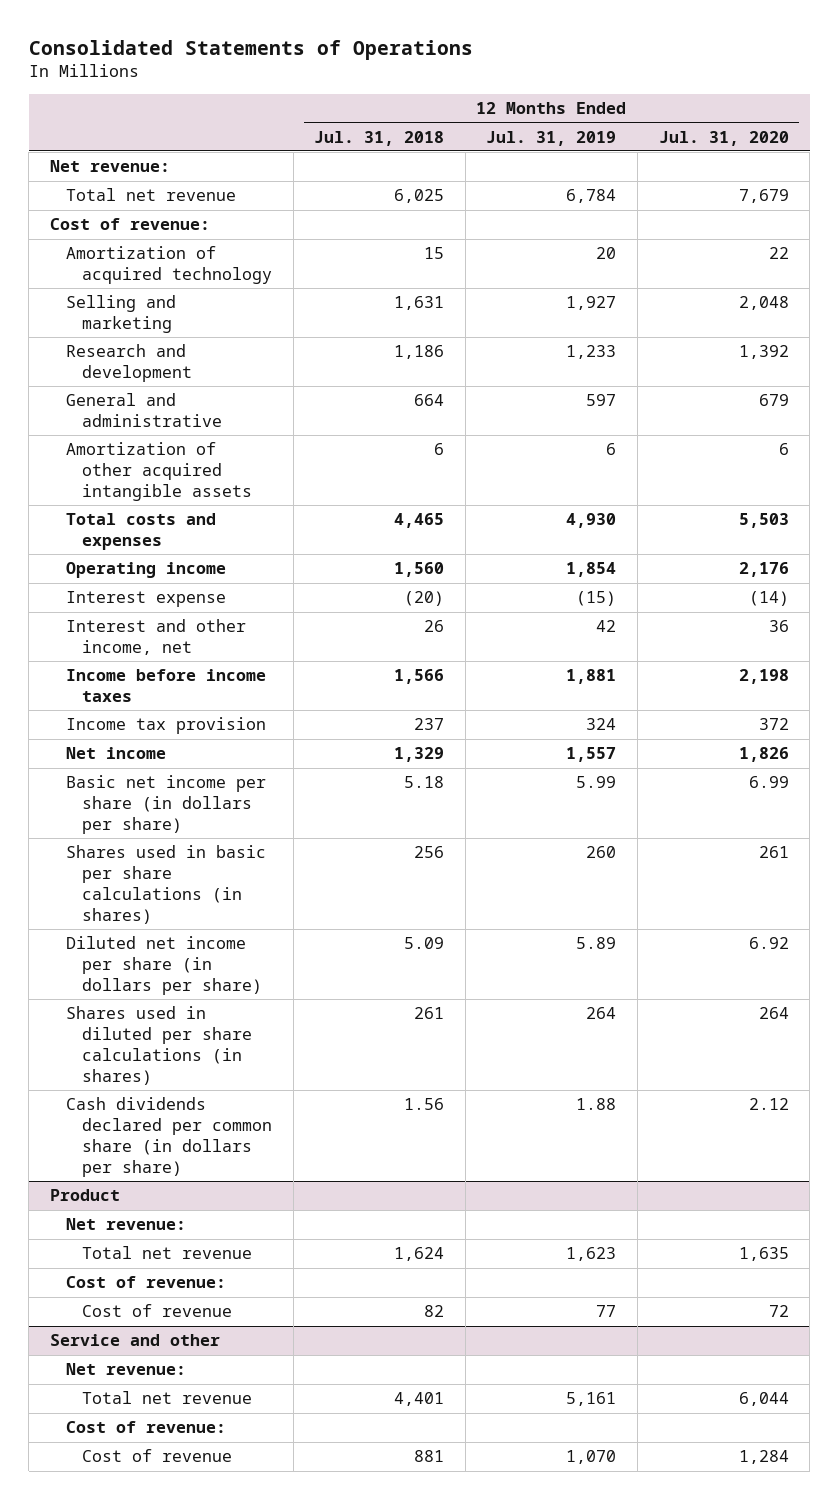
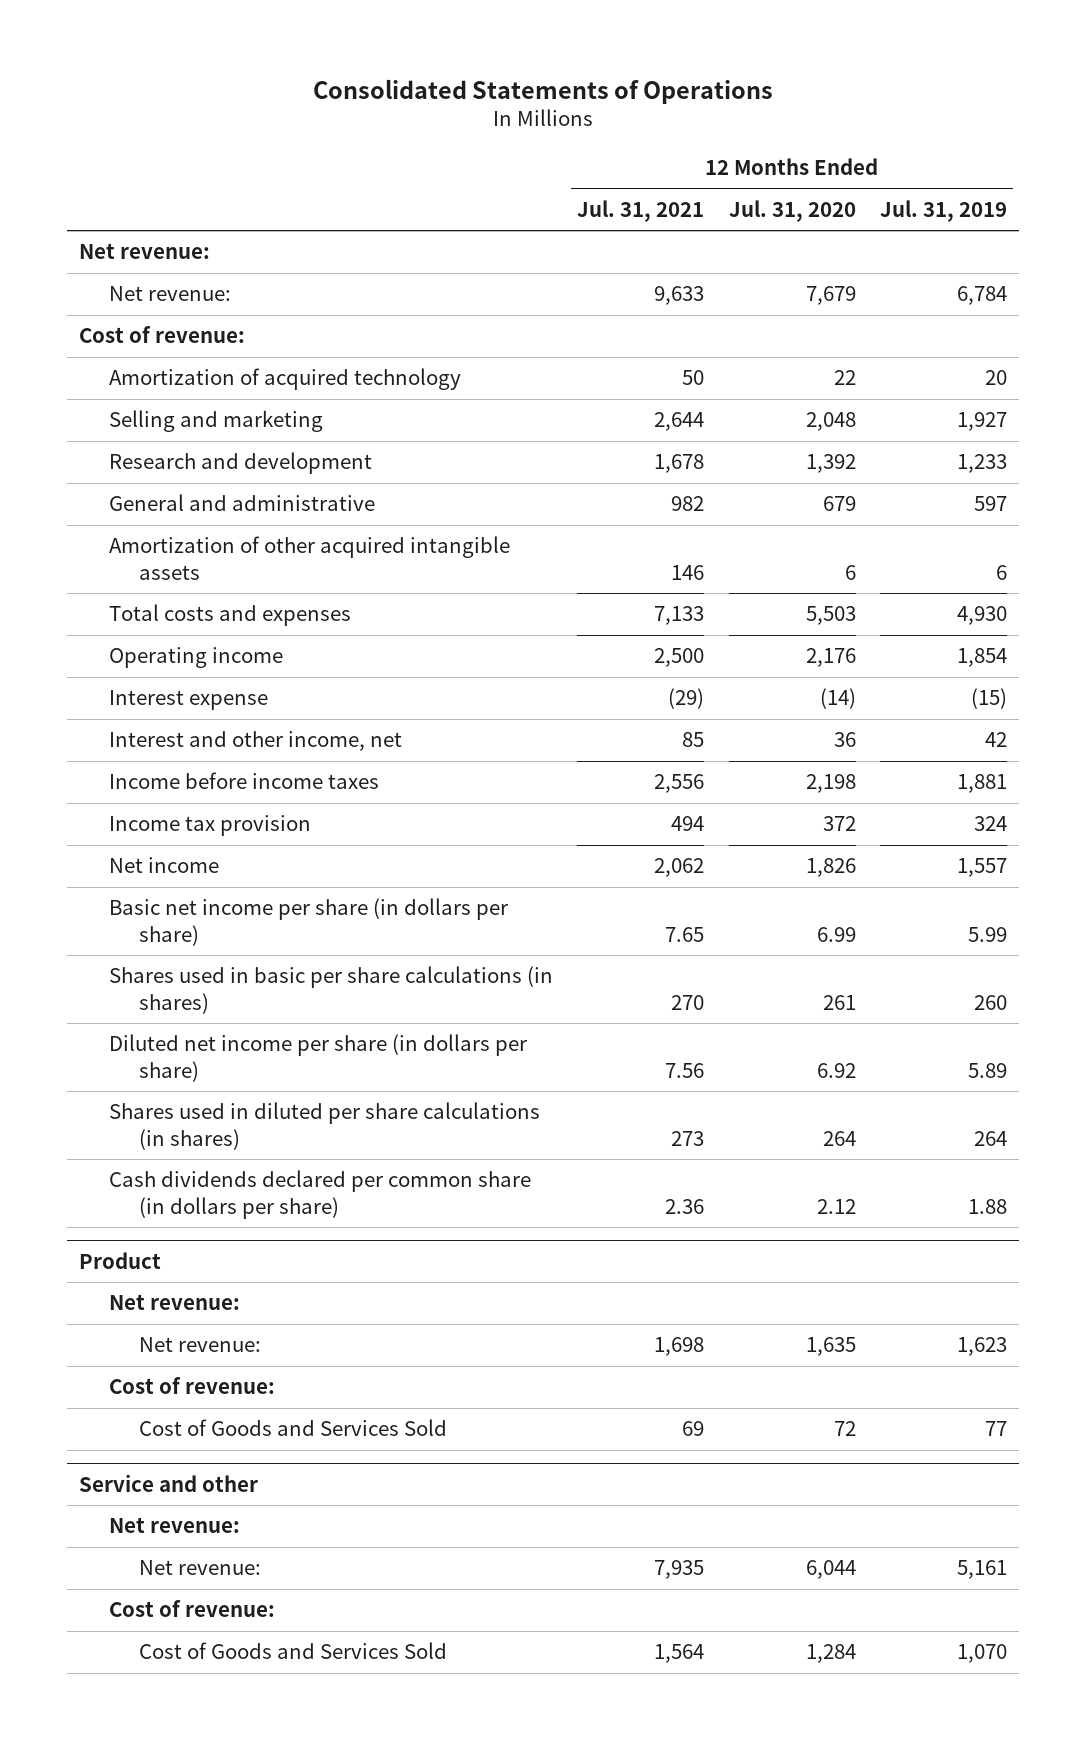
[314,130,445,146] Jul. 31, 2018 -> none
none -> [577,199,705,222] Jul. 31, 2021
[65,188,236,202] Total net revenue -> [109,286,232,302] Net revenue:
[82,1246,253,1260] Total net revenue -> [139,1337,262,1353] Net revenue:
[82,1304,233,1318] Cost of revenue -> [139,1419,448,1437] Cost of Goods and Services Sold
[82,1391,253,1405] Total net revenue -> [139,1560,262,1576] Net revenue:
[82,1449,233,1463] Cost of revenue -> [139,1642,448,1660] Cost of Goods and Services Sold

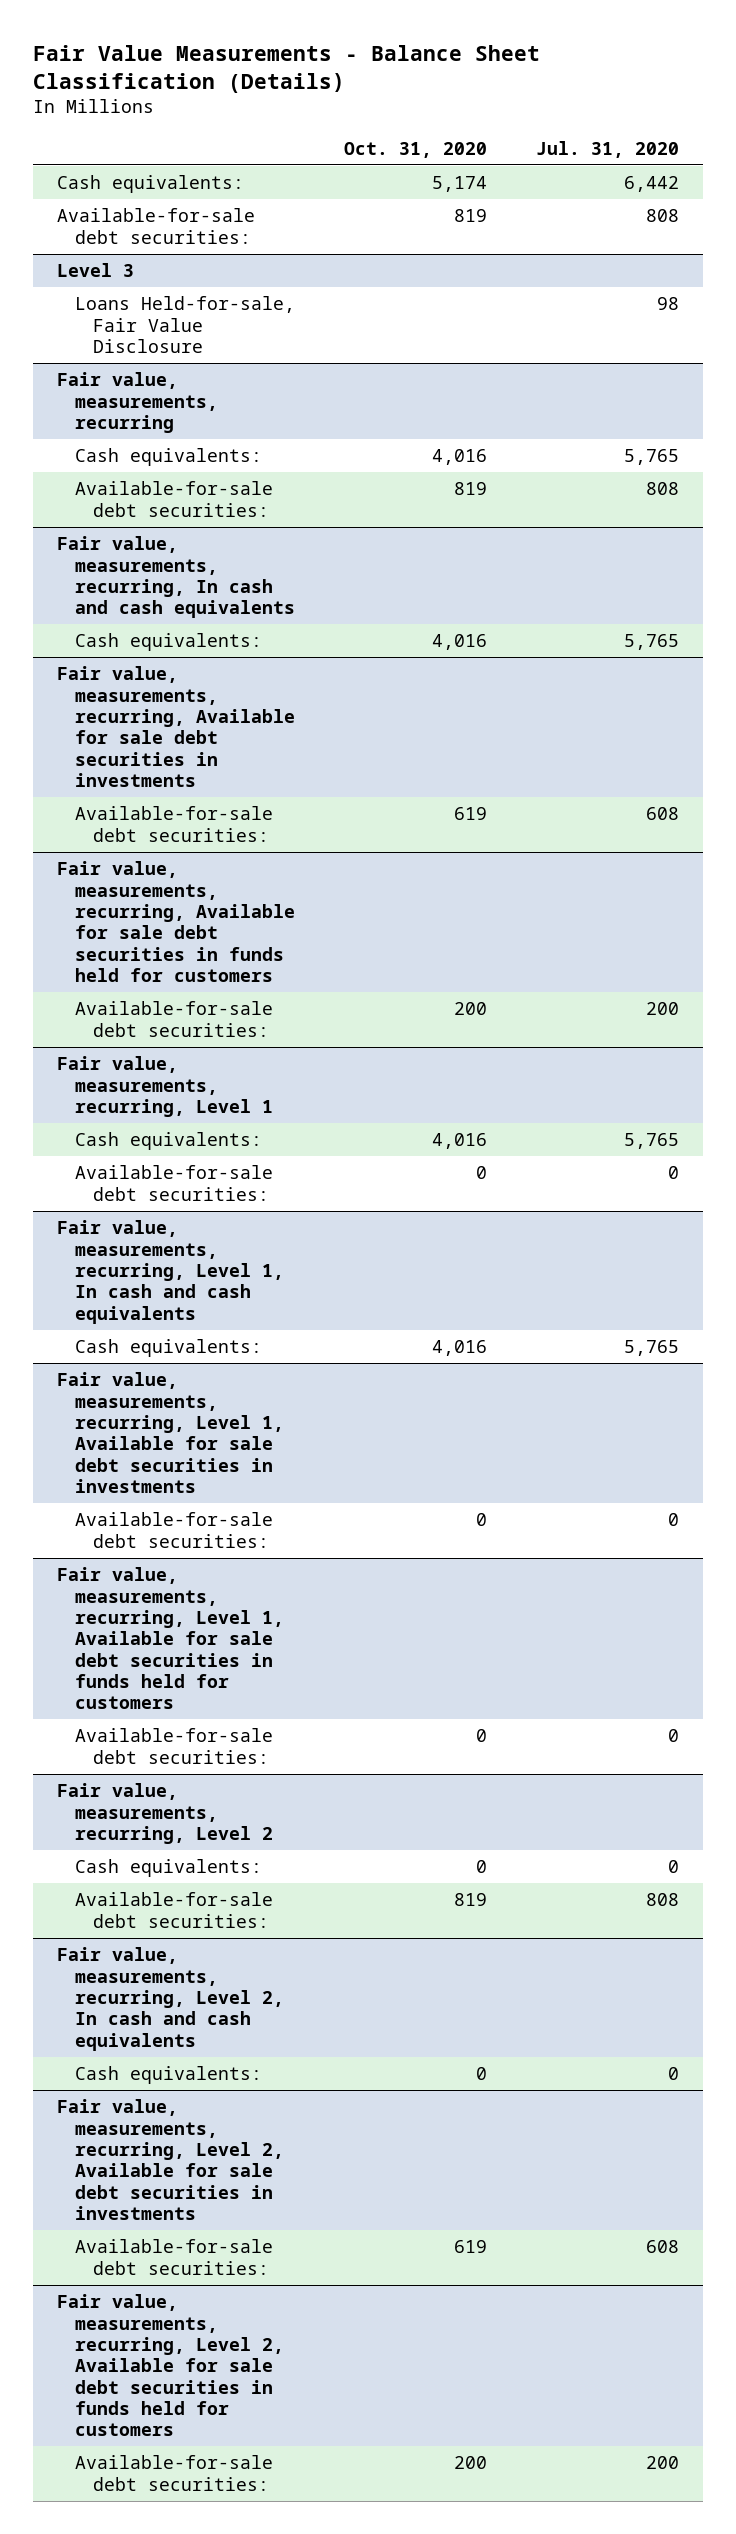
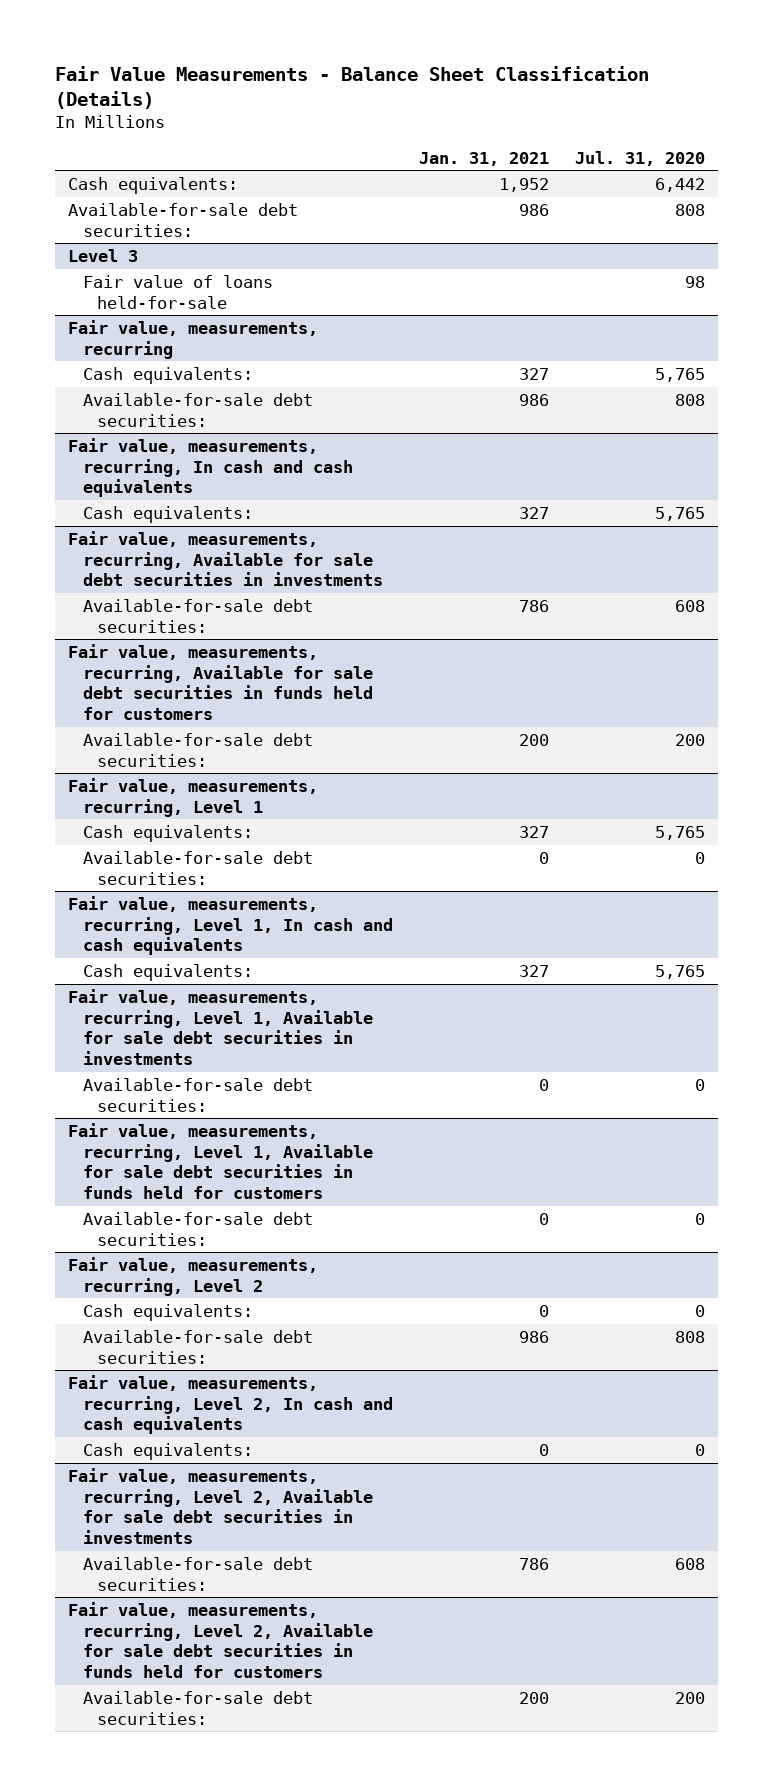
[344,141,488,158] Oct. 31, 2020 -> none
none -> [418,151,549,166] Jan. 31, 2021
[75,296,296,353] Loans Held-for-sale, Fair Value Disclosure -> [82,274,273,309] Fair value of loans held-for-sale

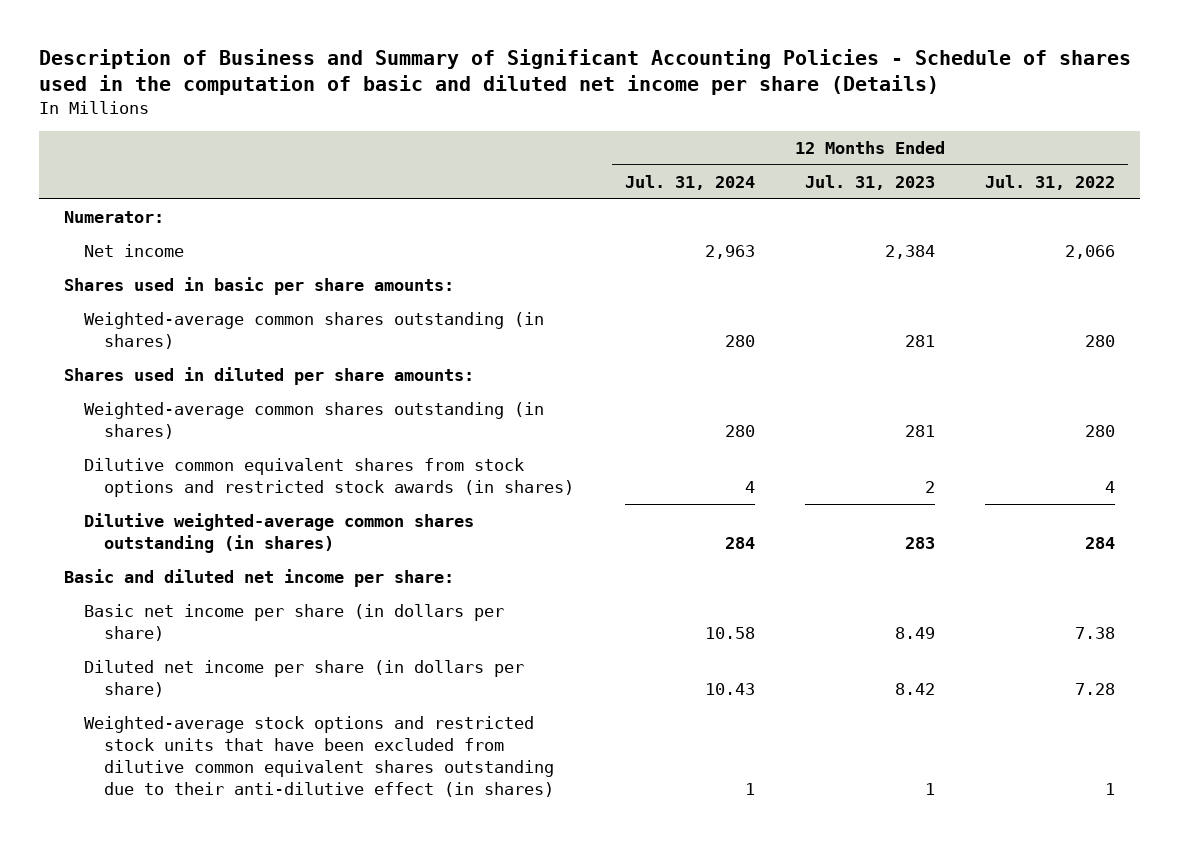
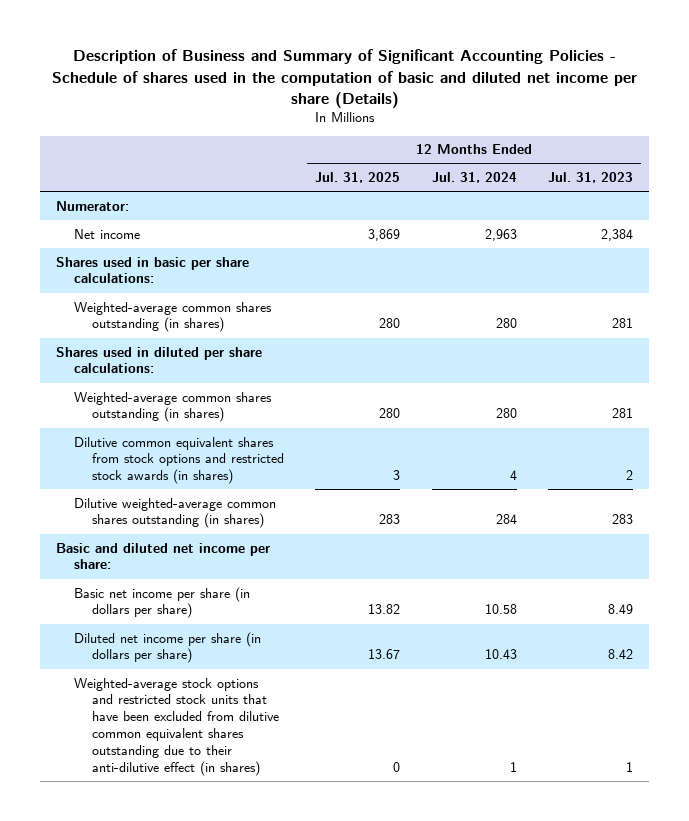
[985,174,1116,190] Jul. 31, 2022 -> none
none -> [315,171,401,183] Jul. 31, 2025
[63,277,454,296] Shares used in basic per share amounts: -> [56,256,250,284] Shares used in basic per share calculations:
[63,367,474,386] Shares used in diluted per share amounts: -> [56,346,263,374] Shares used in diluted per share calculations:

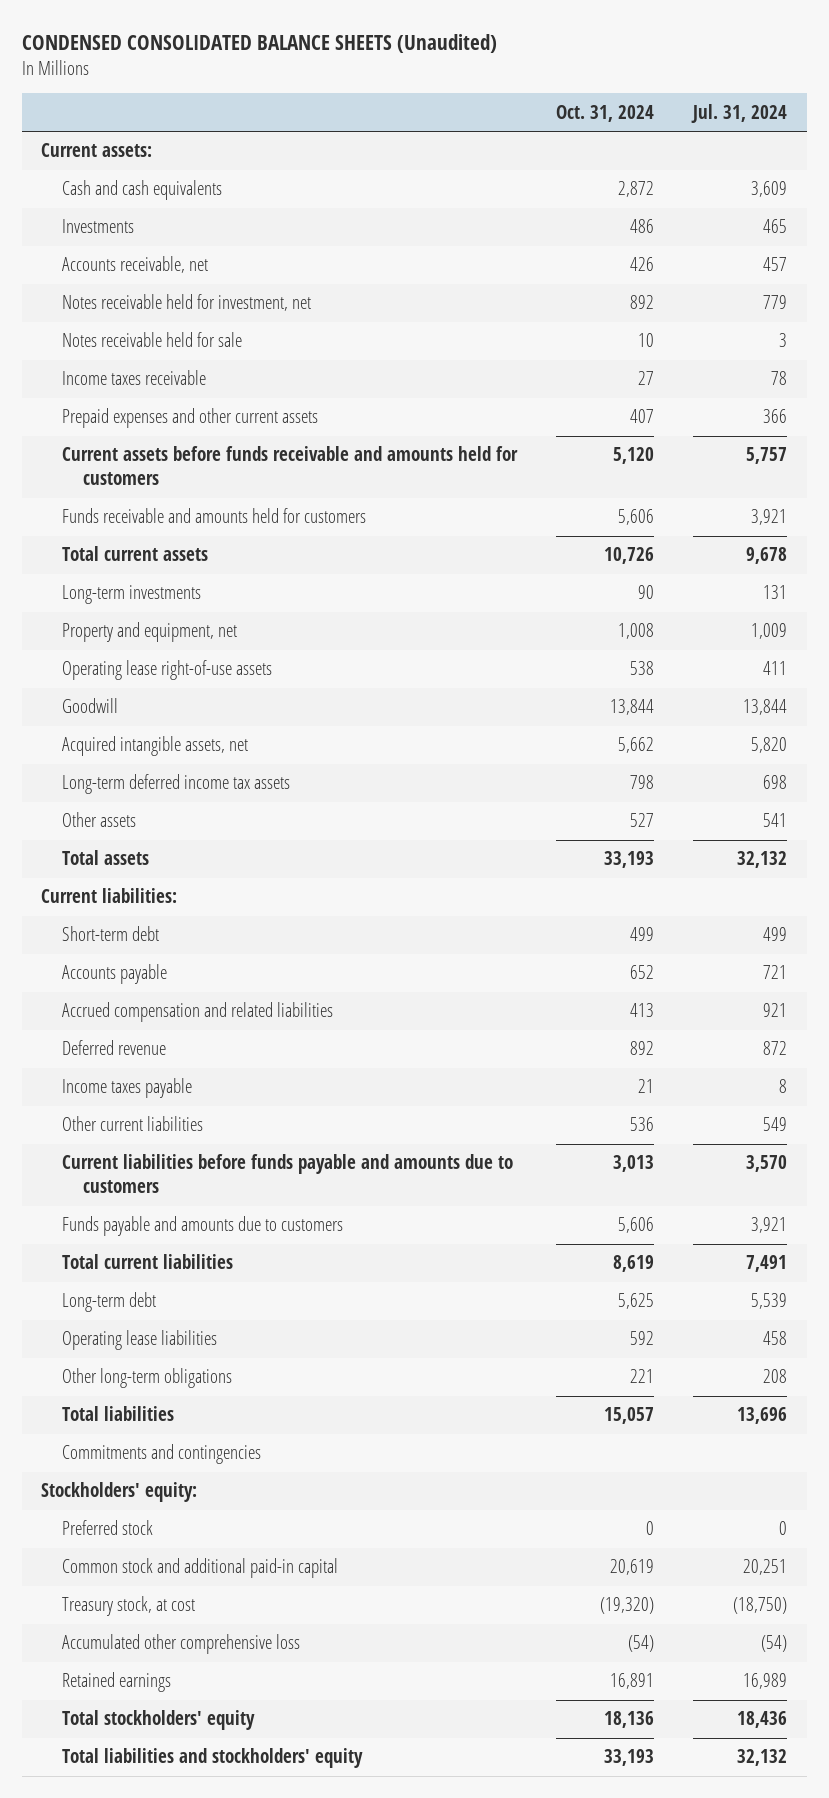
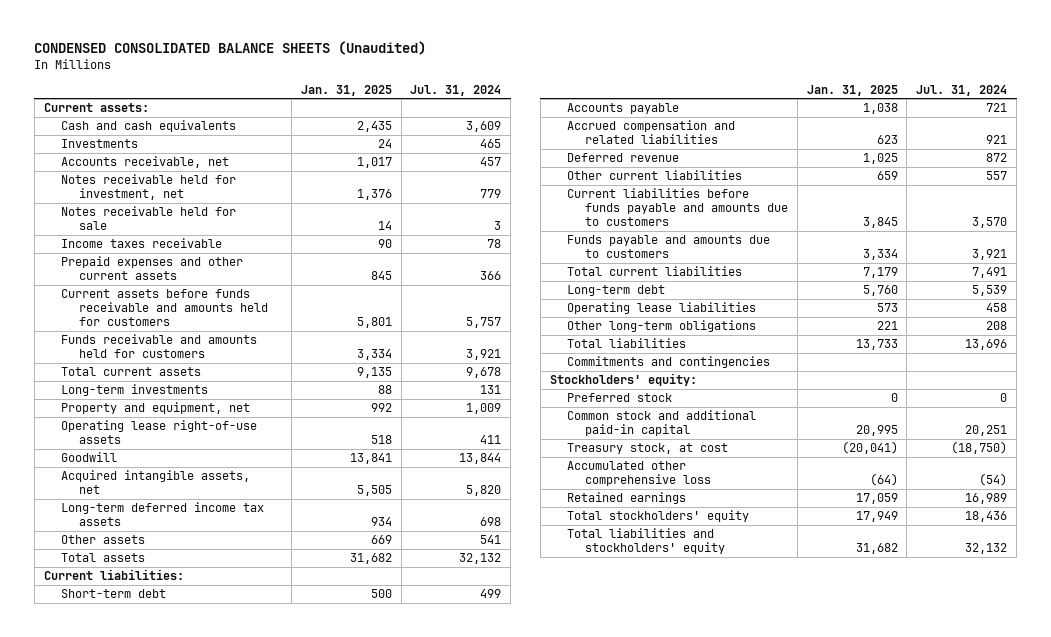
[556,104,655,122] Oct. 31, 2024 -> none
none -> [300,84,392,96] Jan. 31, 2025
[62,1078,193,1099] Income taxes payable -> none
[763,1117,788,1132] 549 -> [986,171,1008,181] 557

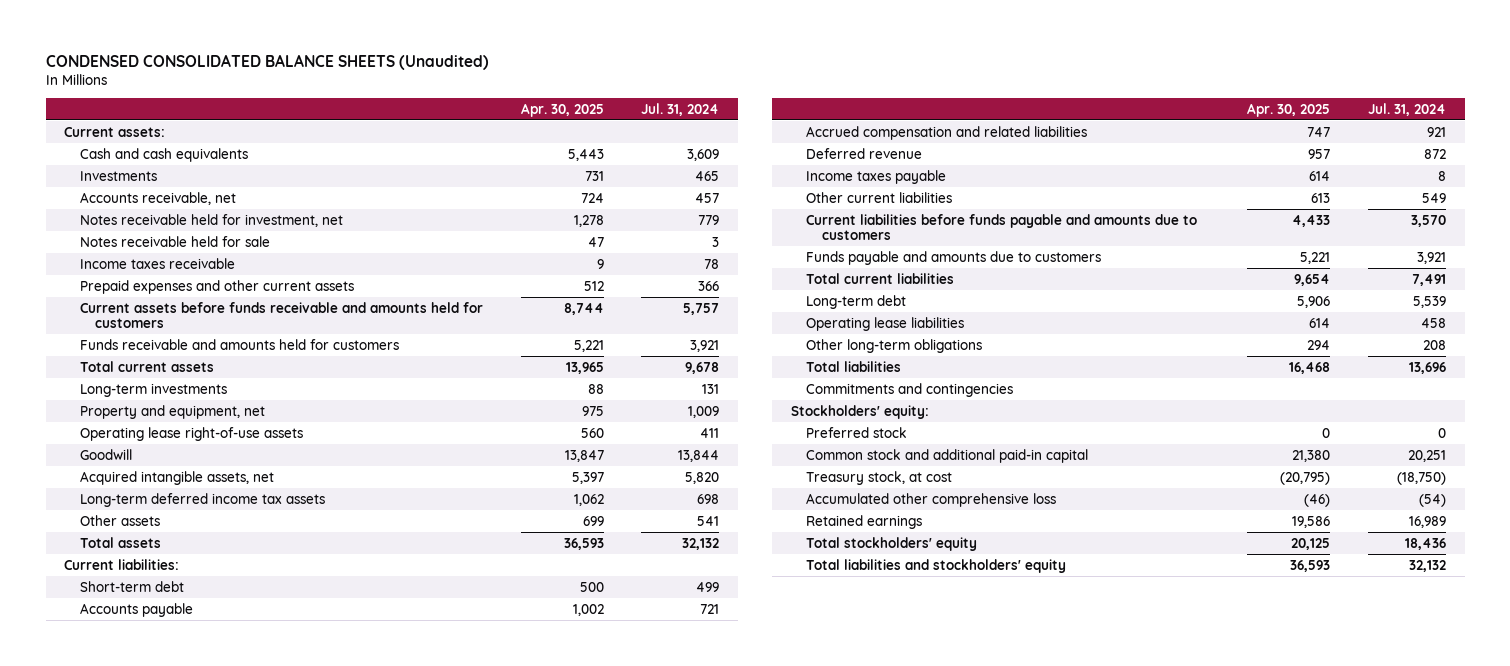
[300,84,392,96] Jan. 31, 2025 -> none
none -> [520,103,604,118] Apr. 30, 2025
none -> [806,169,947,184] Income taxes payable
[986,171,1008,181] 557 -> [1421,192,1446,203] 549

